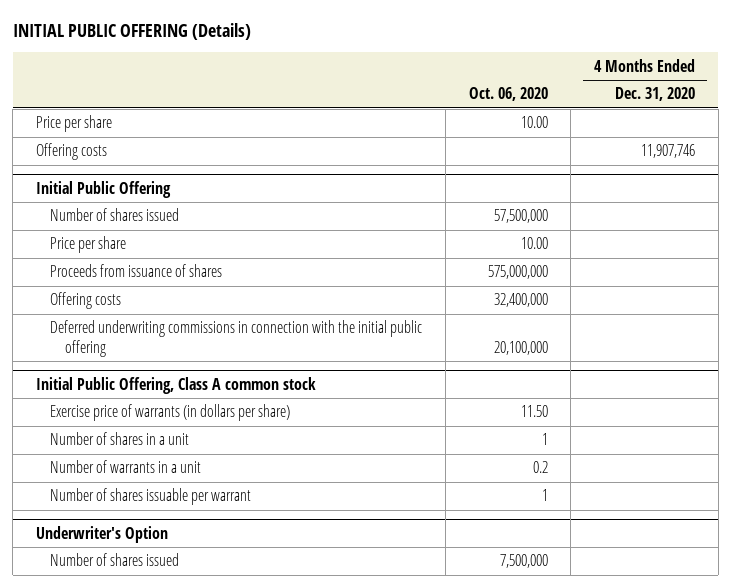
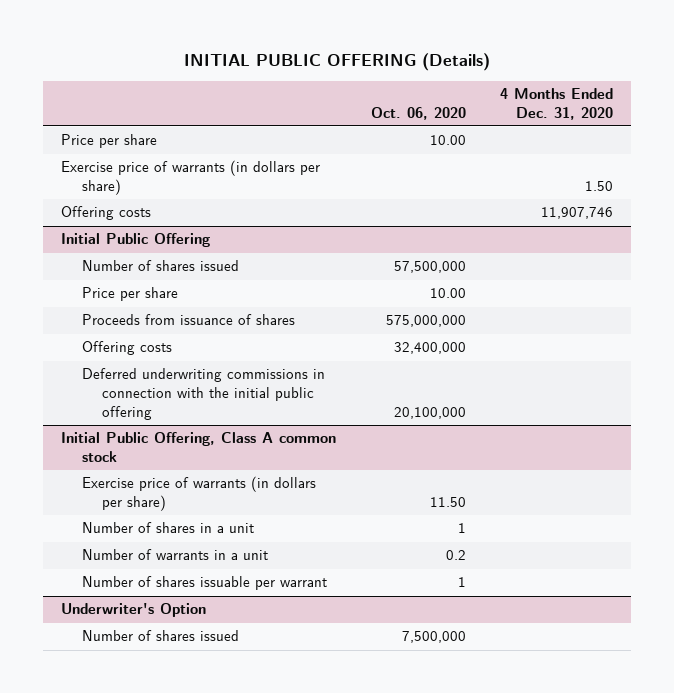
none -> [60,160,320,196] Exercise price of warrants (in dollars per share)

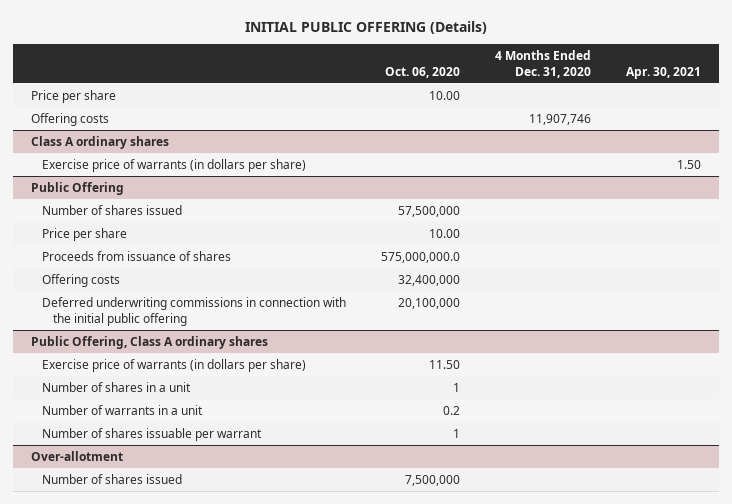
none -> [626,66,702,79] Apr. 30, 2021
[60,160,320,196] Exercise price of warrants (in dollars per share) -> none
none -> [30,135,169,149] Class A ordinary shares
none -> [41,158,306,172] Exercise price of warrants (in dollars per share)
[60,233,210,248] Initial Public Offering -> [30,181,124,195] Public Offering
[385,315,466,328] 575,000,000 -> [381,251,461,263] 575,000,000.0
[60,432,336,463] Initial Public Offering, Class A common stock -> none
none -> [30,335,268,349] Public Offering, Class A ordinary shares
[60,603,206,618] Underwriter's Option -> [30,450,123,461] Over-allotment

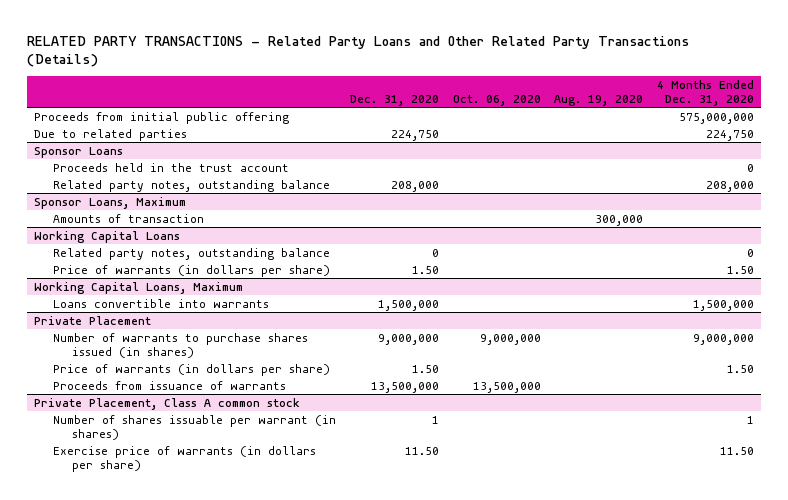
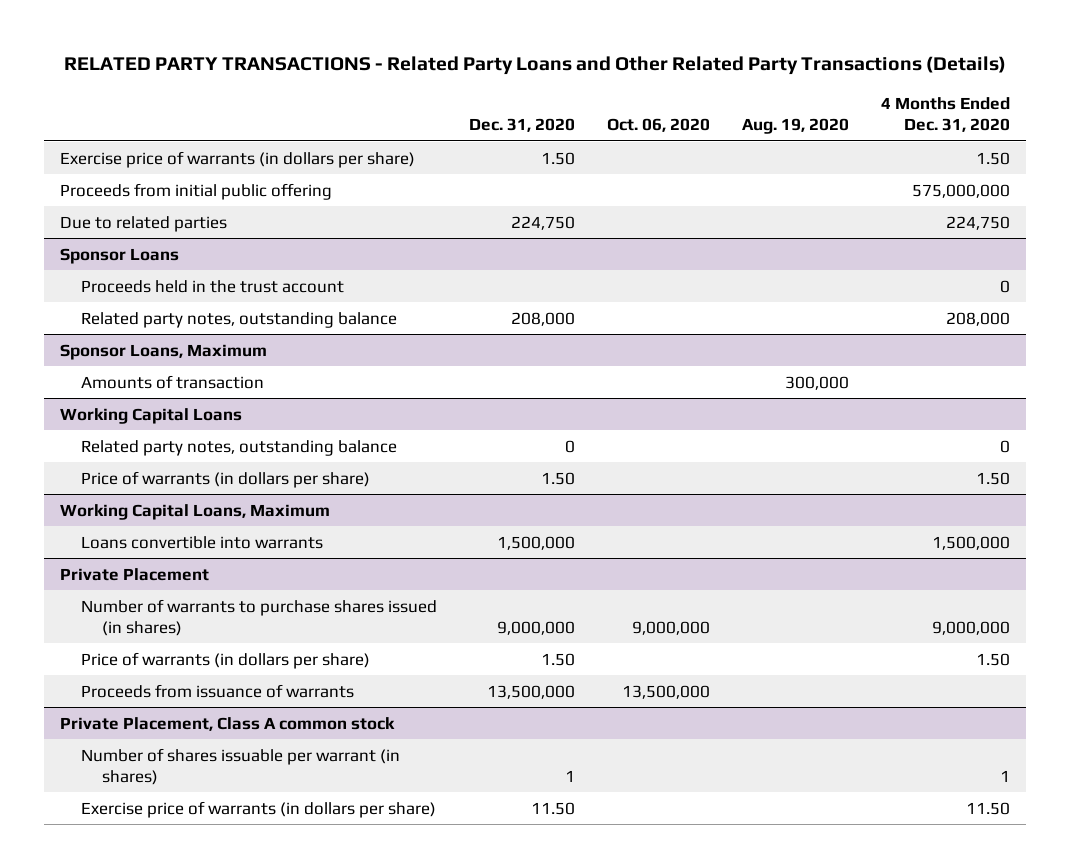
none -> [60,150,416,168] Exercise price of warrants (in dollars per share)

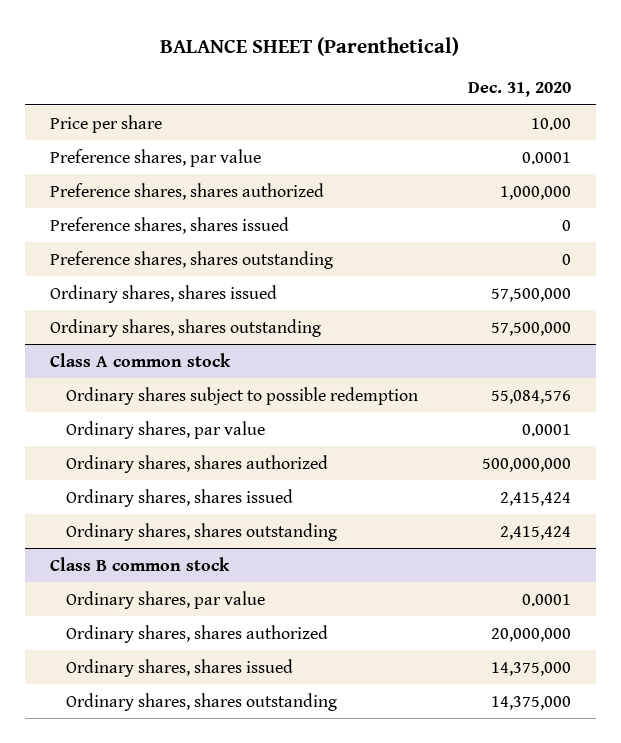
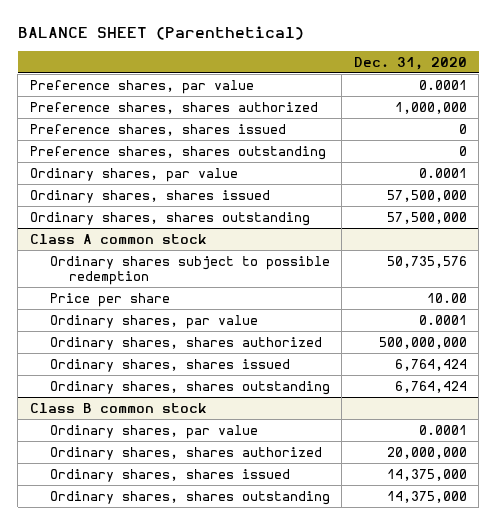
[49,114,162,133] Price per share -> none
none -> [29,168,238,183] Ordinary shares, par value
[491,389,572,404] 55,084,576 -> [386,256,467,269] 50,735,576
none -> [49,293,170,308] Price per share
[500,491,572,506] 2,415,424 -> [394,359,467,372] 6,764,424
[500,525,572,540] 2,415,424 -> [394,381,467,394] 6,764,424

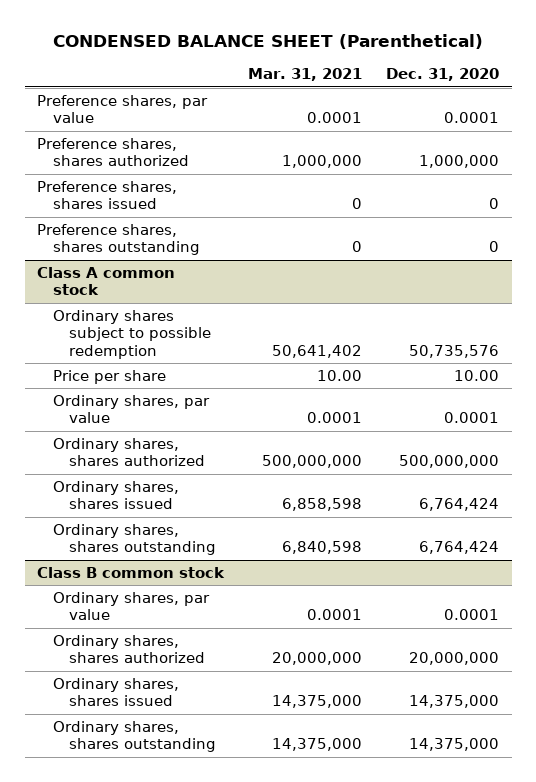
[17,25,304,40] BALANCE SHEET (Parenthetical) -> [53,34,484,50] CONDENSED BALANCE SHEET (Parenthetical)
none -> [248,68,363,82] Mar. 31, 2021
[29,168,238,183] Ordinary shares, par value -> none
[29,190,270,204] Ordinary shares, shares issued -> none
[29,212,310,227] Ordinary shares, shares outstanding -> none

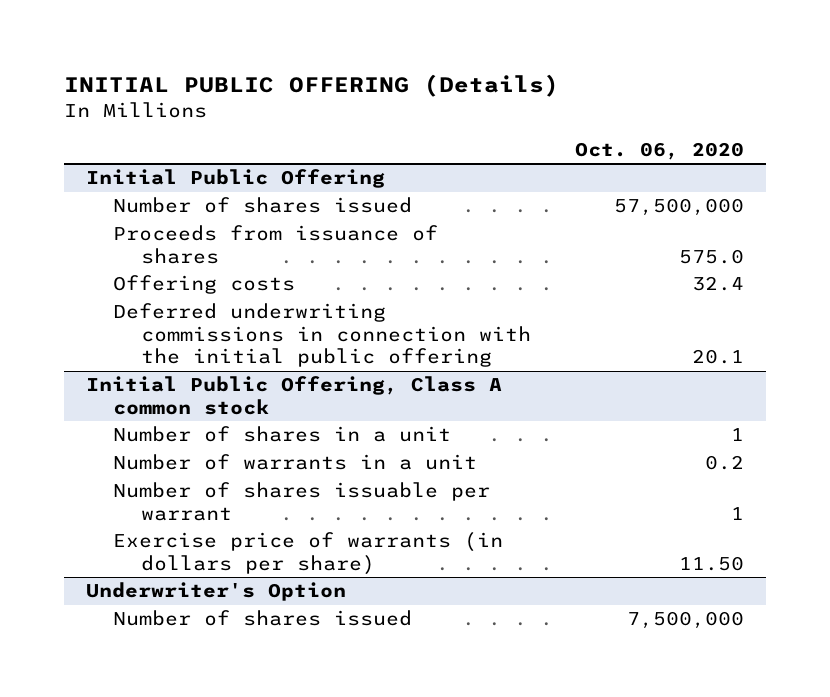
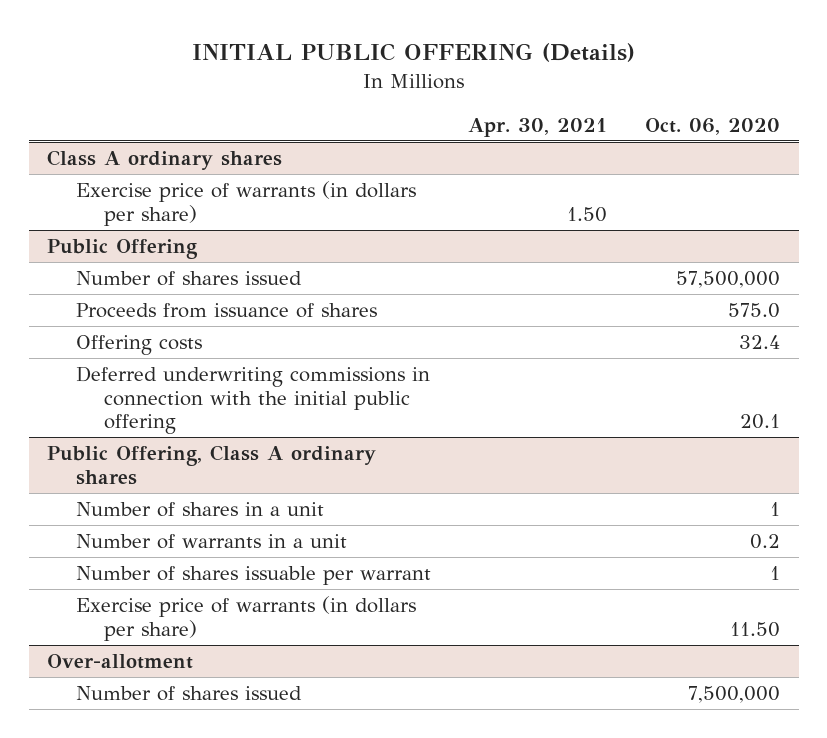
none -> [468,117,608,137] Apr. 30, 2021
none -> [47,150,283,171] Class A ordinary shares
none -> [75,181,416,226] Exercise price of warrants (in dollars per share)
[85,169,385,189] Initial Public Offering -> [47,239,199,260] Public Offering
[85,376,502,415] Initial Public Offering, Class A common stock -> none
none -> [47,445,377,485] Public Offering, Class A ordinary shares
[85,582,346,602] Underwriter's Option -> [47,654,194,670] Over-allotment

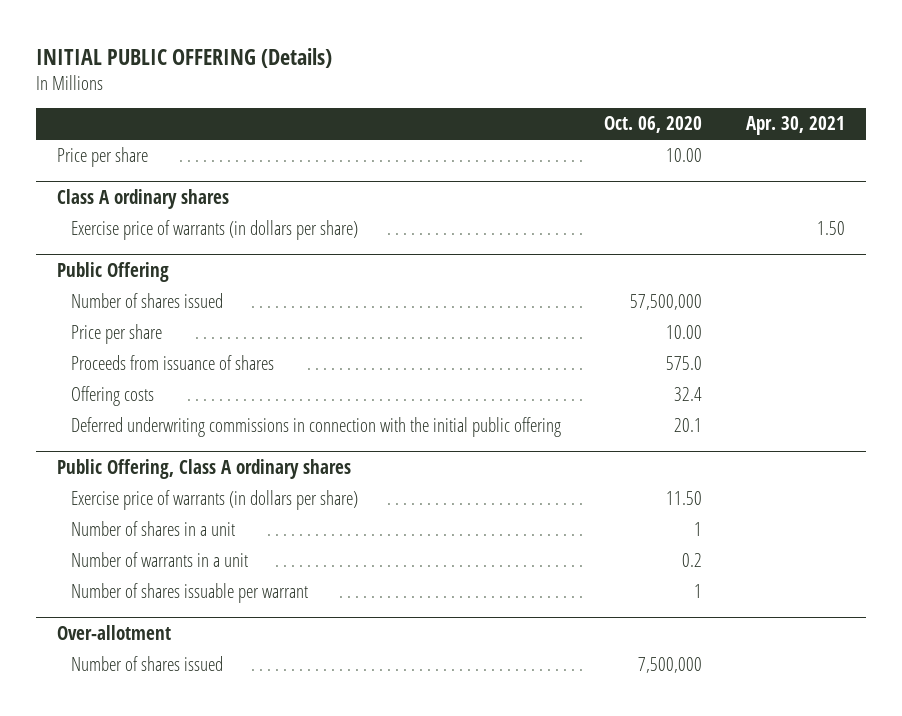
none -> [57,147,149,168] Price per share
none -> [71,324,163,345] Price per share
[75,596,416,641] Exercise price of warrants (in dollars per share) -> [71,490,359,511] Exercise price of warrants (in dollars per share)

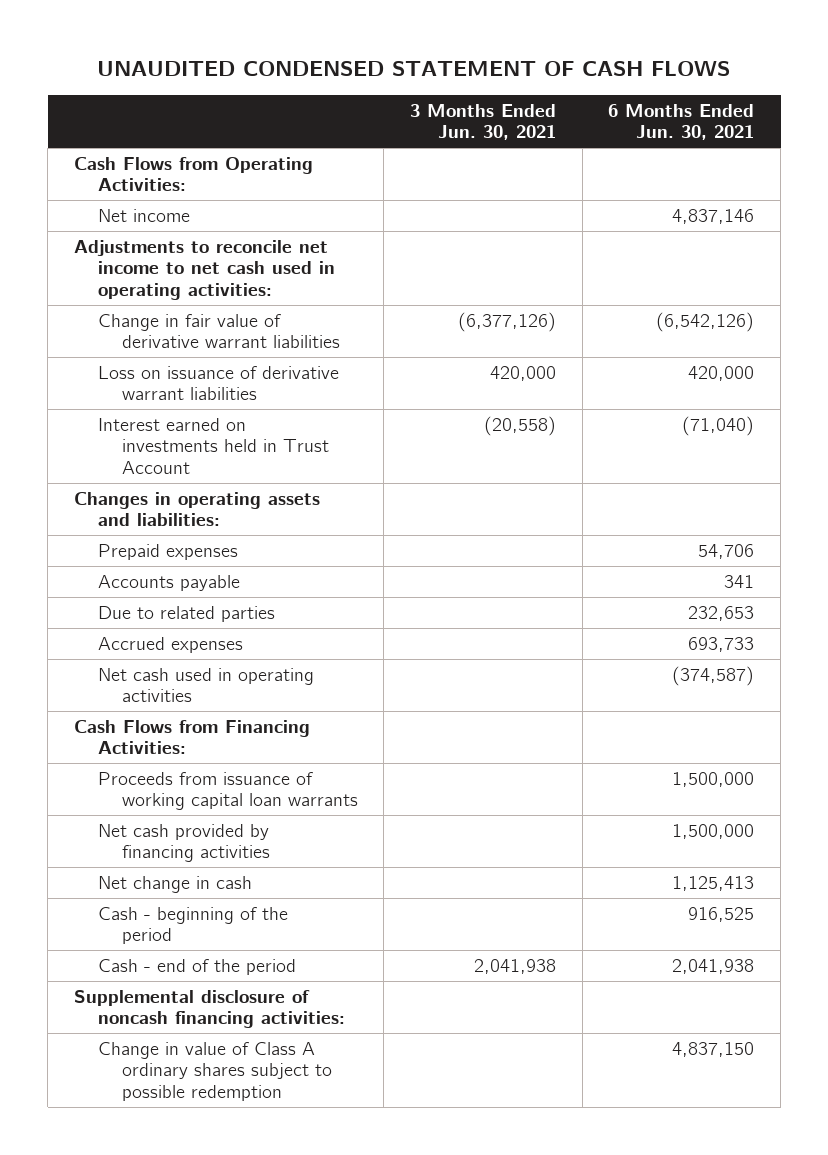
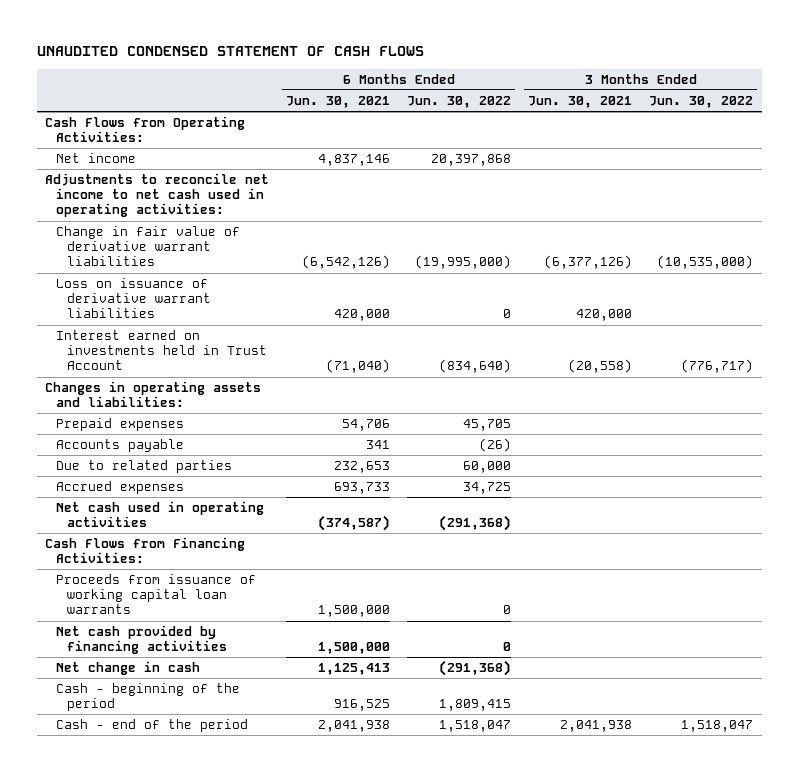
none -> [407,95,512,108] Jun. 30, 2022
none -> [649,95,754,108] Jun. 30, 2022
[73,989,345,1029] Supplemental disclosure of noncash financing activities: -> none
[97,1041,332,1101] Change in value of Class A ordinary shares subject to possible redemption -> none

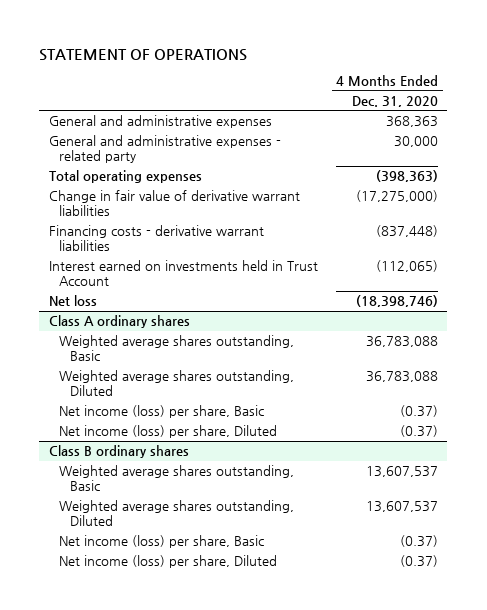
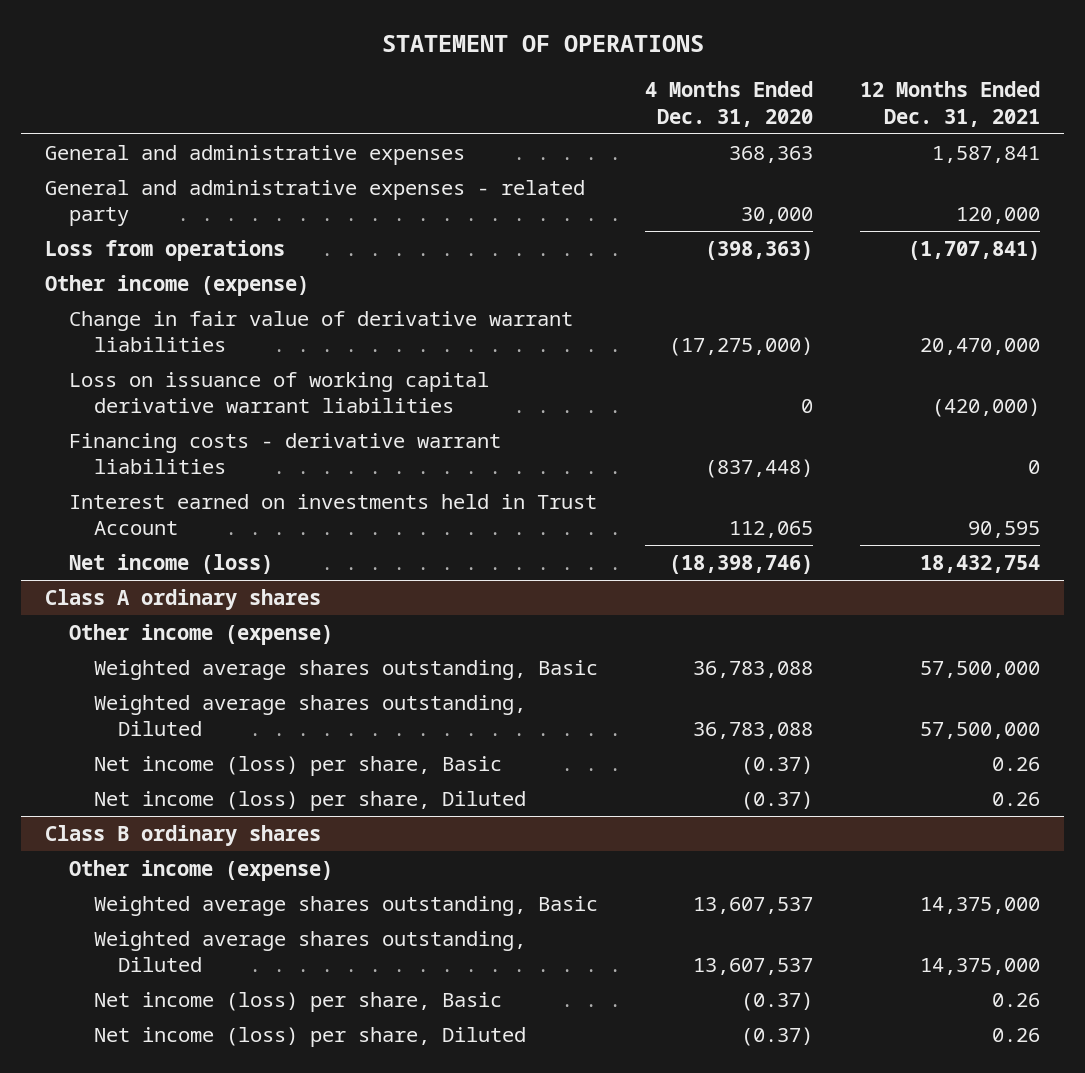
none -> [860,81,1041,127] 12 Months Ended Dec. 31, 2021
[48,170,202,184] Total operating expenses -> [44,239,285,261] Loss from operations
none -> [44,274,309,296] Other income (expense)
none -> [69,371,490,413] Loss on issuance of working capital derivative warrant liabilities
[376,260,439,273] (112,065) -> [729,520,814,538] 112,065
[48,295,97,307] Net loss -> [69,553,274,574] Net income (loss)
none -> [69,623,334,645] Other income (expense)
none -> [69,859,334,881] Other income (expense)

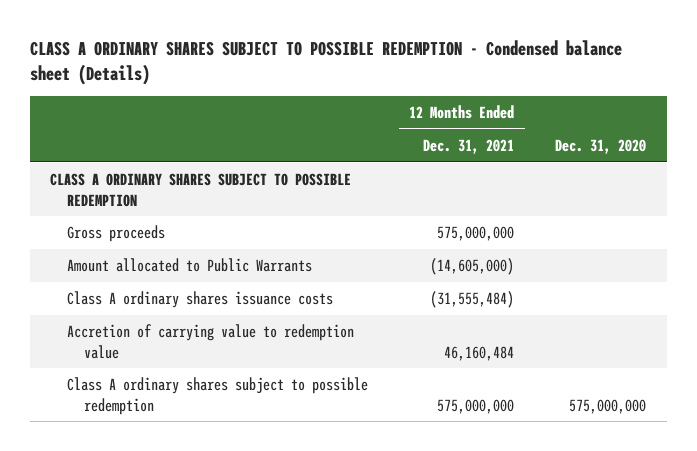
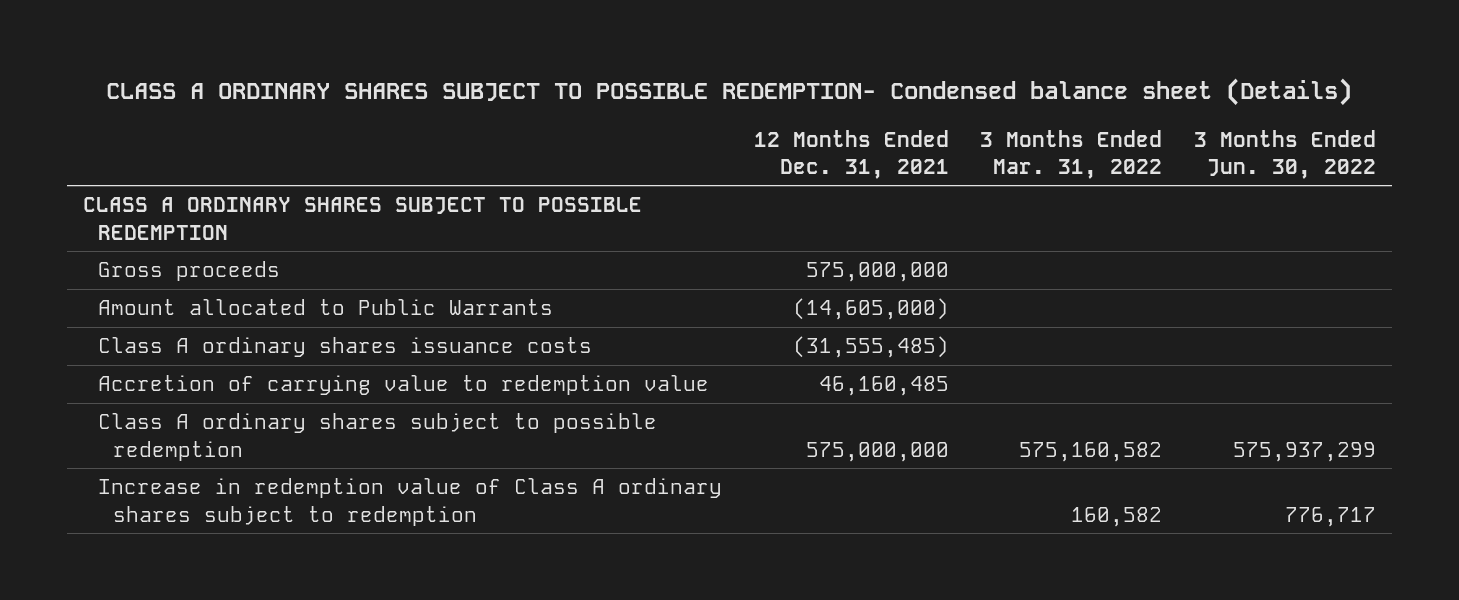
[29,39,622,86] CLASS A ORDINARY SHARES SUBJECT TO POSSIBLE REDEMPTION - Condensed balance sheet (Details) -> [106,78,1353,107] CLASS A ORDINARY SHARES SUBJECT TO POSSIBLE REDEMPTION- Condensed balance sheet (Details)
[555,138,647,154] Dec. 31, 2020 -> none
none -> [980,129,1163,179] 3 Months Ended Mar. 31, 2022
none -> [1194,129,1377,179] 3 Months Ended Jun. 30, 2022
[430,291,515,309] (31,555,484) -> [792,336,949,359] (31,555,485)
[444,345,515,361] 46,160,484 -> [818,376,949,397] 46,160,485
none -> [97,478,722,526] Increase in redemption value of Class A ordinary shares subject to redemption

